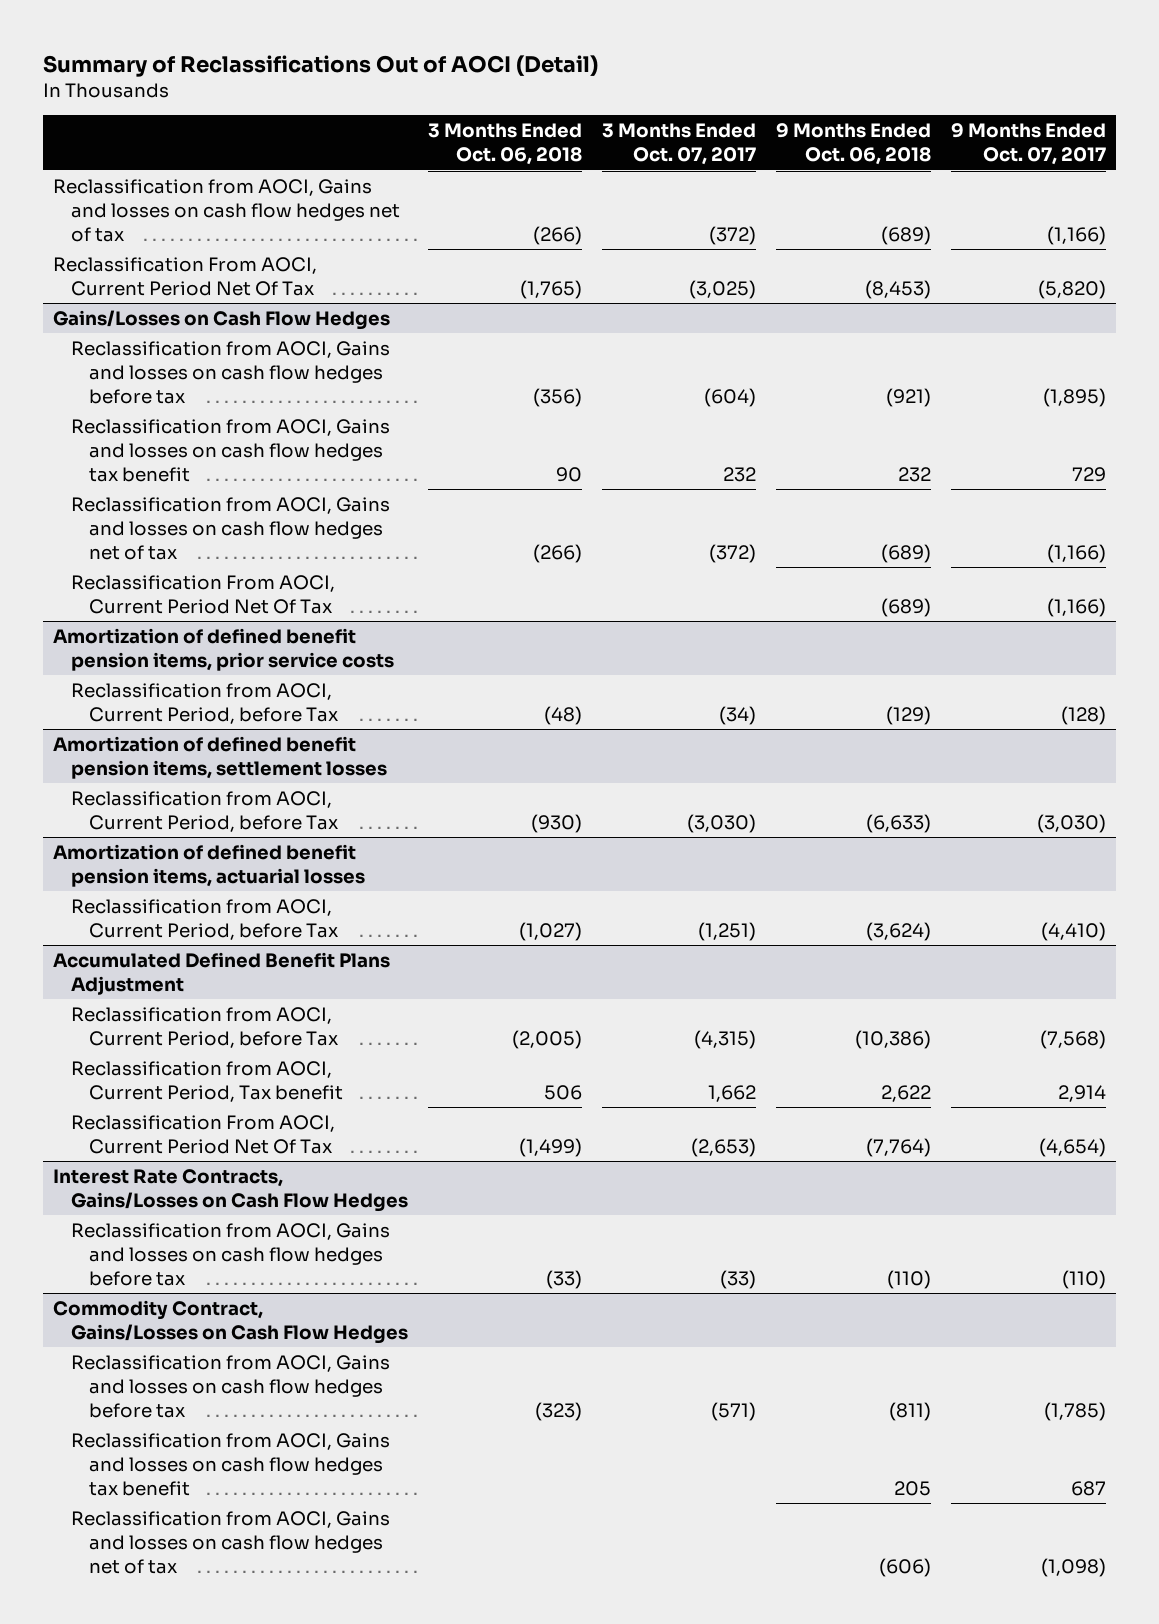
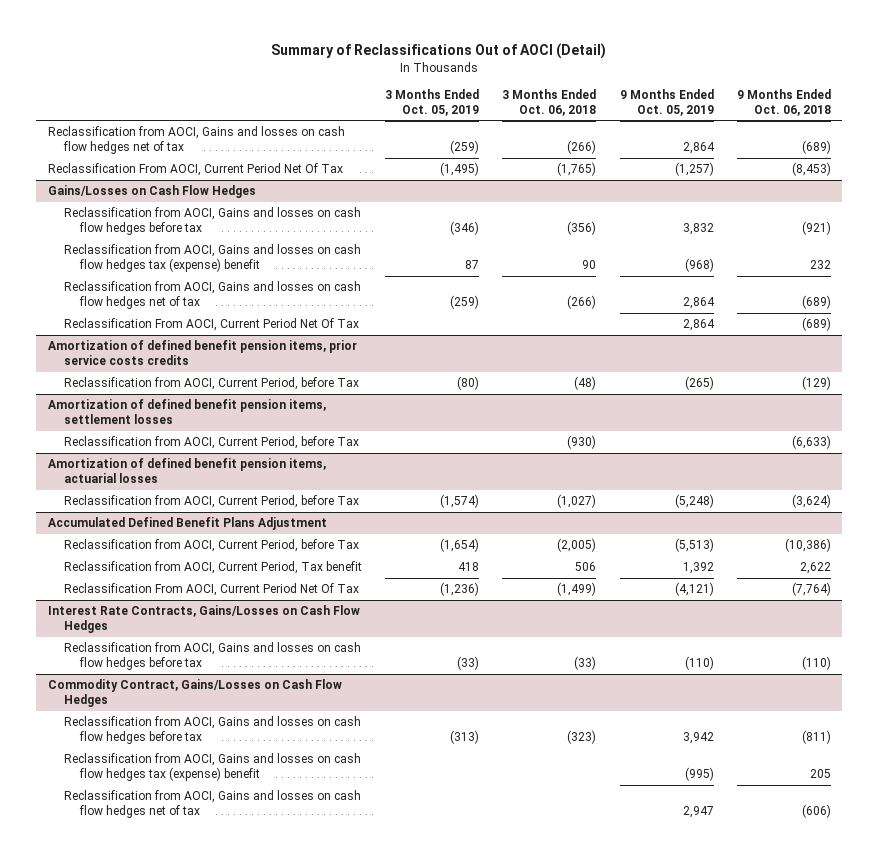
[602,123,757,166] 3 Months Ended Oct. 07, 2017 -> none
[951,123,1107,166] 9 Months Ended Oct. 07, 2017 -> none
none -> [385,89,480,116] 3 Months Ended Oct. 05, 2019
none -> [619,89,714,116] 9 Months Ended Oct. 05, 2019
[71,419,391,482] Reclassification from AOCI, Gains and losses on cash flow hedges tax benefit -> [64,244,362,272] Reclassification from AOCI, Gains and losses on cash flow hedges tax (expense) benefit
[53,628,395,671] Amortization of defined benefit pension items, prior service costs -> [48,340,358,365] Amortization of defined benefit pension items, prior service costs credits
[71,1433,391,1496] Reclassification from AOCI, Gains and losses on cash flow hedges tax benefit -> [64,753,362,781] Reclassification from AOCI, Gains and losses on cash flow hedges tax (expense) benefit

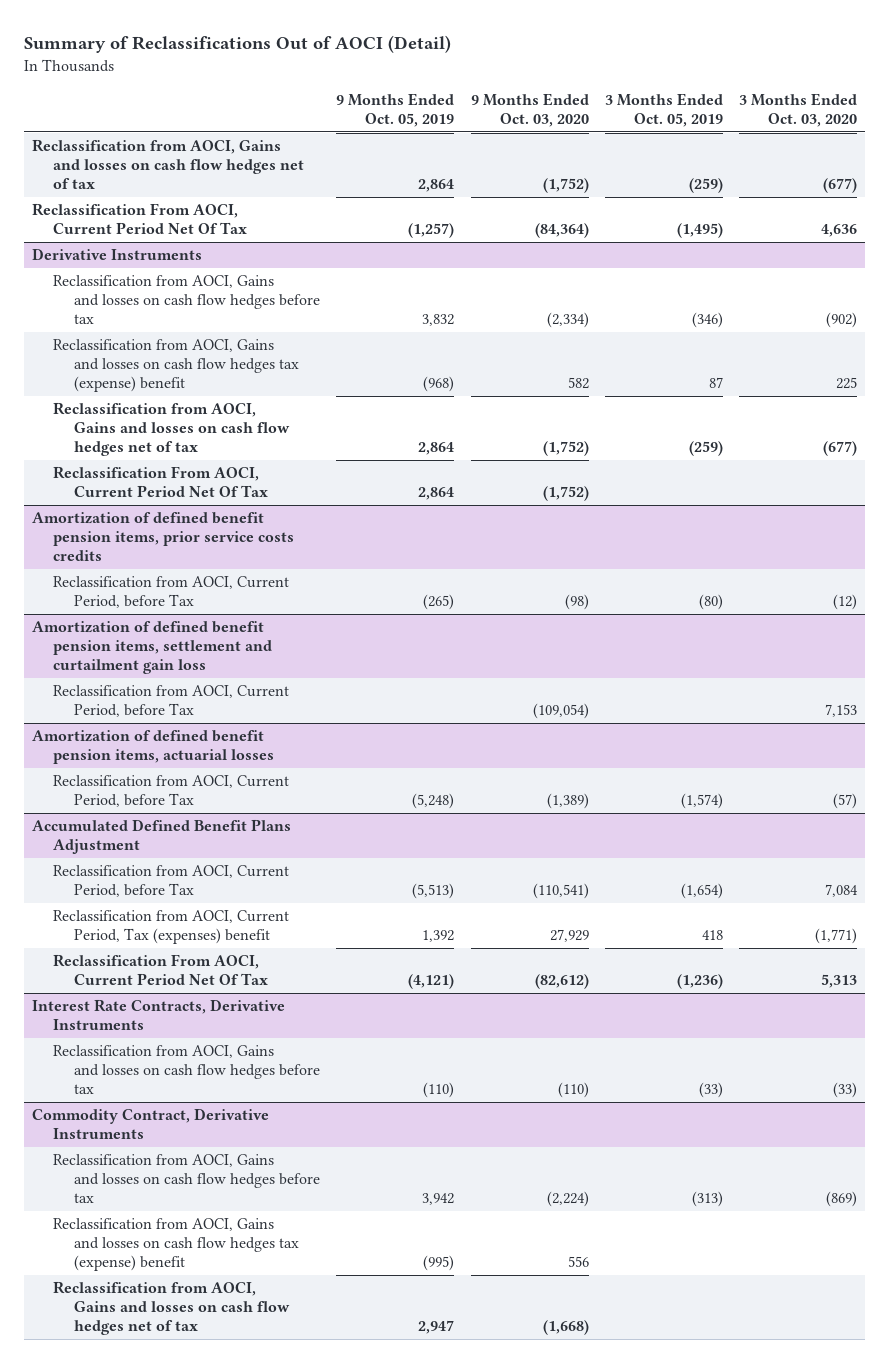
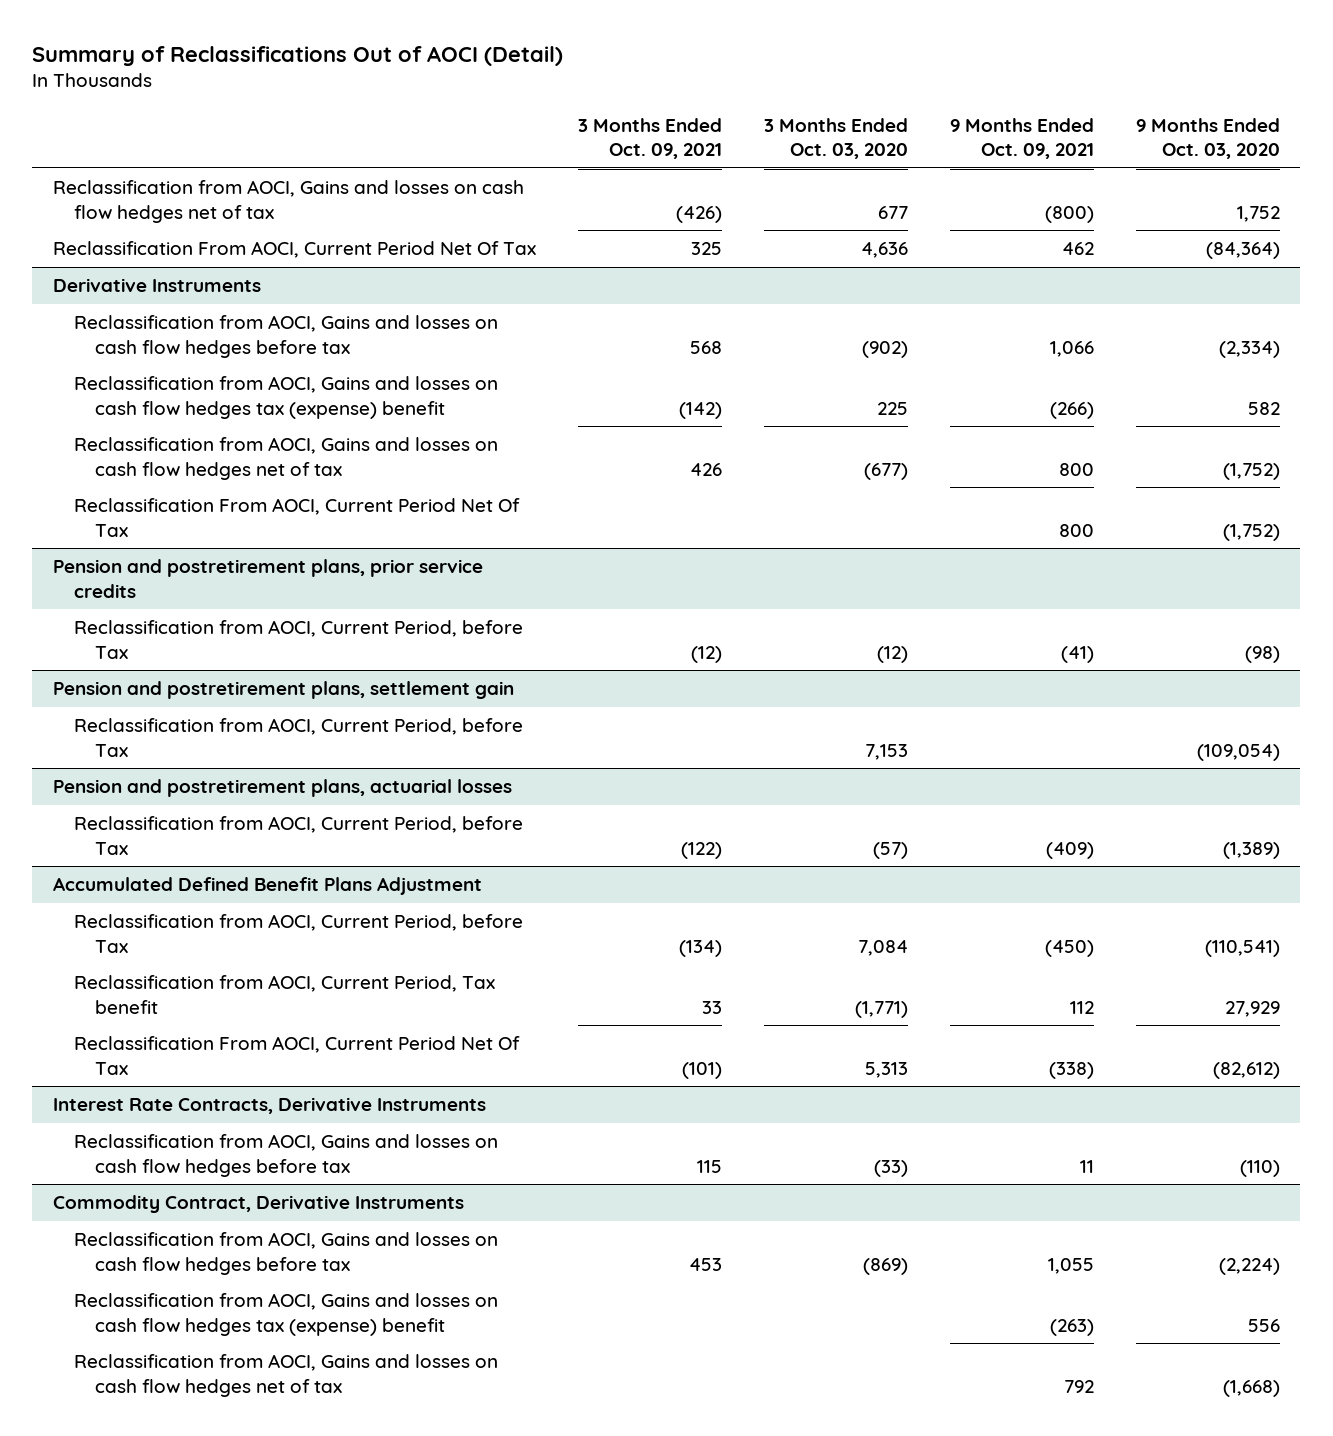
[336,92,455,127] 9 Months Ended Oct. 05, 2019 -> none
[604,92,723,127] 3 Months Ended Oct. 05, 2019 -> none
none -> [578,117,723,159] 3 Months Ended Oct. 09, 2021
none -> [949,117,1094,159] 9 Months Ended Oct. 09, 2021
[542,178,589,194] (1,752) -> [1236,205,1280,222] 1,752
[823,178,858,194] (677) -> [877,205,908,219] 677
[32,512,295,562] Amortization of defined benefit pension items, prior service costs credits -> [53,559,484,598] Pension and postretirement plans, prior service credits
[32,621,273,675] Amortization of defined benefit pension items, settlement and curtailment gain loss -> [53,681,515,700] Pension and postretirement plans, settlement gain
[32,730,275,765] Amortization of defined benefit pension items, actuarial losses -> [53,779,513,798] Pension and postretirement plans, actuarial losses
[53,910,290,945] Reclassification from AOCI, Current Period, Tax (expenses) benefit -> [73,975,495,1014] Reclassification from AOCI, Current Period, Tax benefit

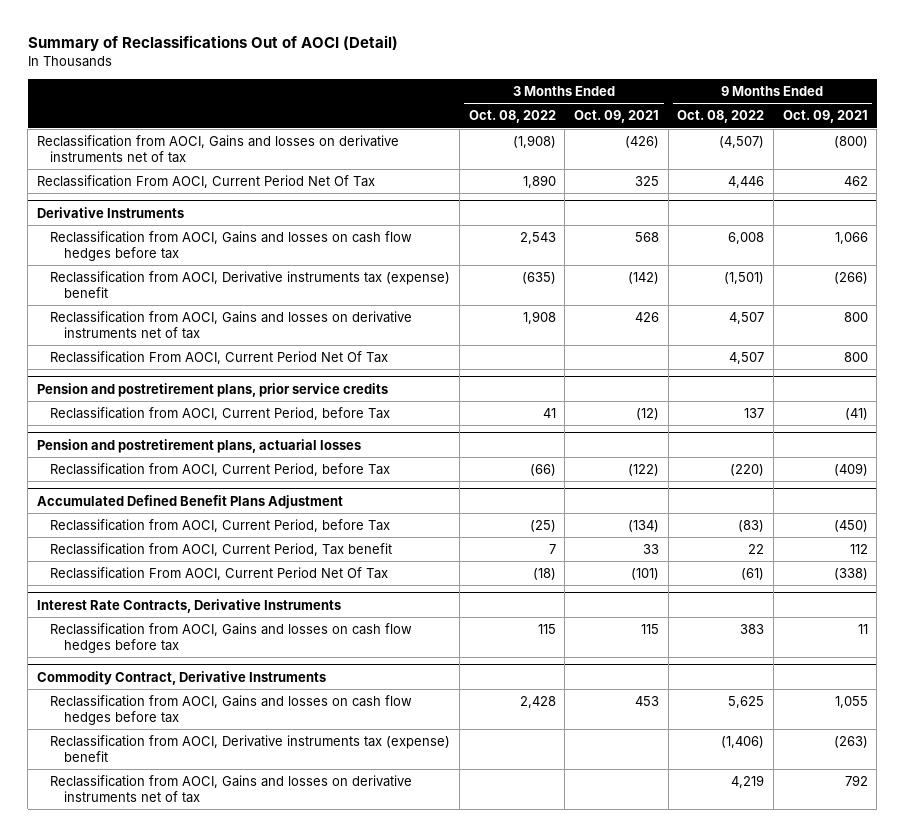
[763,117,908,159] 3 Months Ended Oct. 03, 2020 -> none
[1135,117,1280,159] 9 Months Ended Oct. 03, 2020 -> none
none -> [468,110,556,124] Oct. 08, 2022
none -> [677,110,765,124] Oct. 08, 2022
[53,180,525,223] Reclassification from AOCI, Gains and losses on cash flow hedges net of tax -> [36,134,399,163] Reclassification from AOCI, Gains and losses on derivative instruments net of tax
[73,376,498,419] Reclassification from AOCI, Gains and losses on cash flow hedges tax (expense) benefit -> [50,270,451,298] Reclassification from AOCI, Derivative instruments tax (expense) benefit
[73,437,498,480] Reclassification from AOCI, Gains and losses on cash flow hedges net of tax -> [50,310,413,339] Reclassification from AOCI, Gains and losses on derivative instruments net of tax
[53,681,515,700] Pension and postretirement plans, settlement gain -> none
[73,718,523,757] Reclassification from AOCI, Current Period, before Tax -> none
[73,1293,498,1336] Reclassification from AOCI, Gains and losses on cash flow hedges tax (expense) benefit -> [50,734,451,762] Reclassification from AOCI, Derivative instruments tax (expense) benefit
[73,1354,498,1397] Reclassification from AOCI, Gains and losses on cash flow hedges net of tax -> [50,774,413,803] Reclassification from AOCI, Gains and losses on derivative instruments net of tax

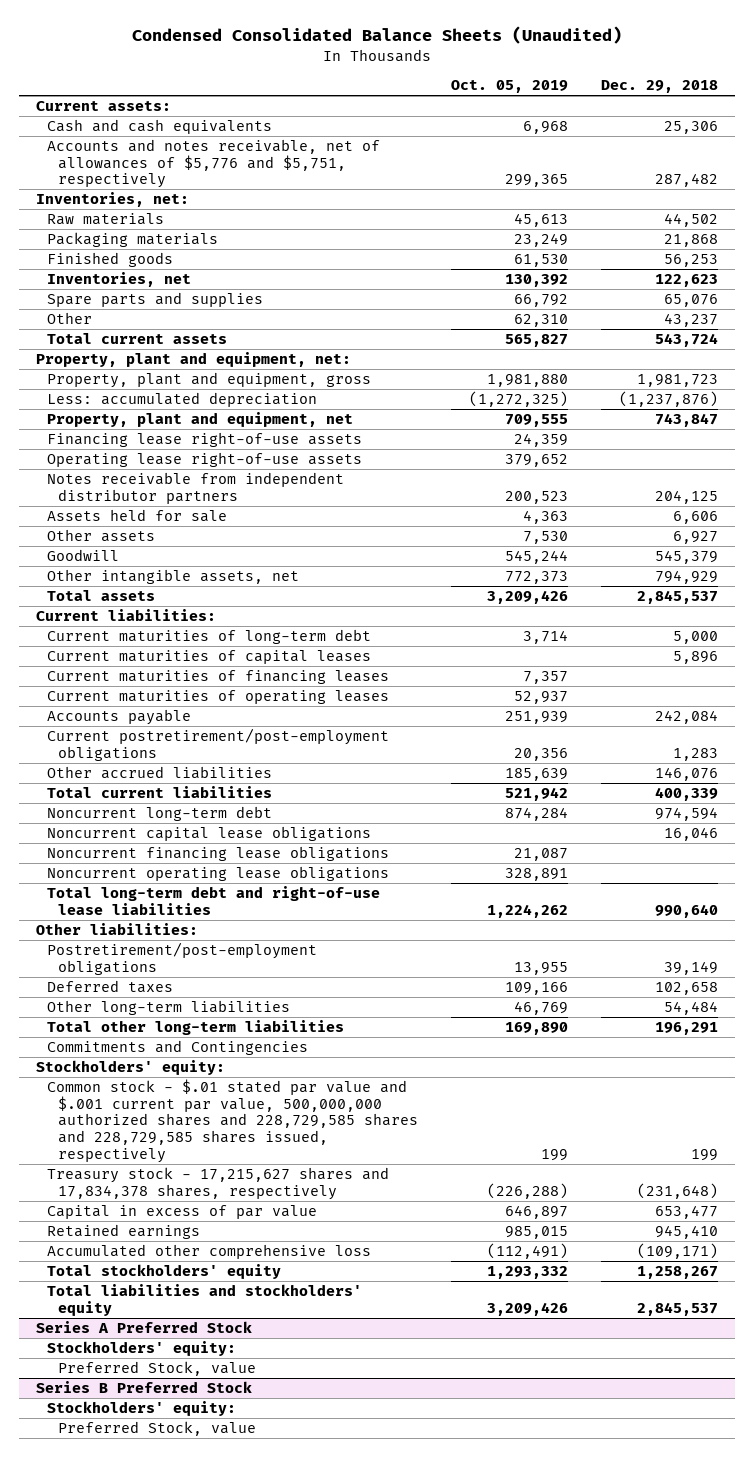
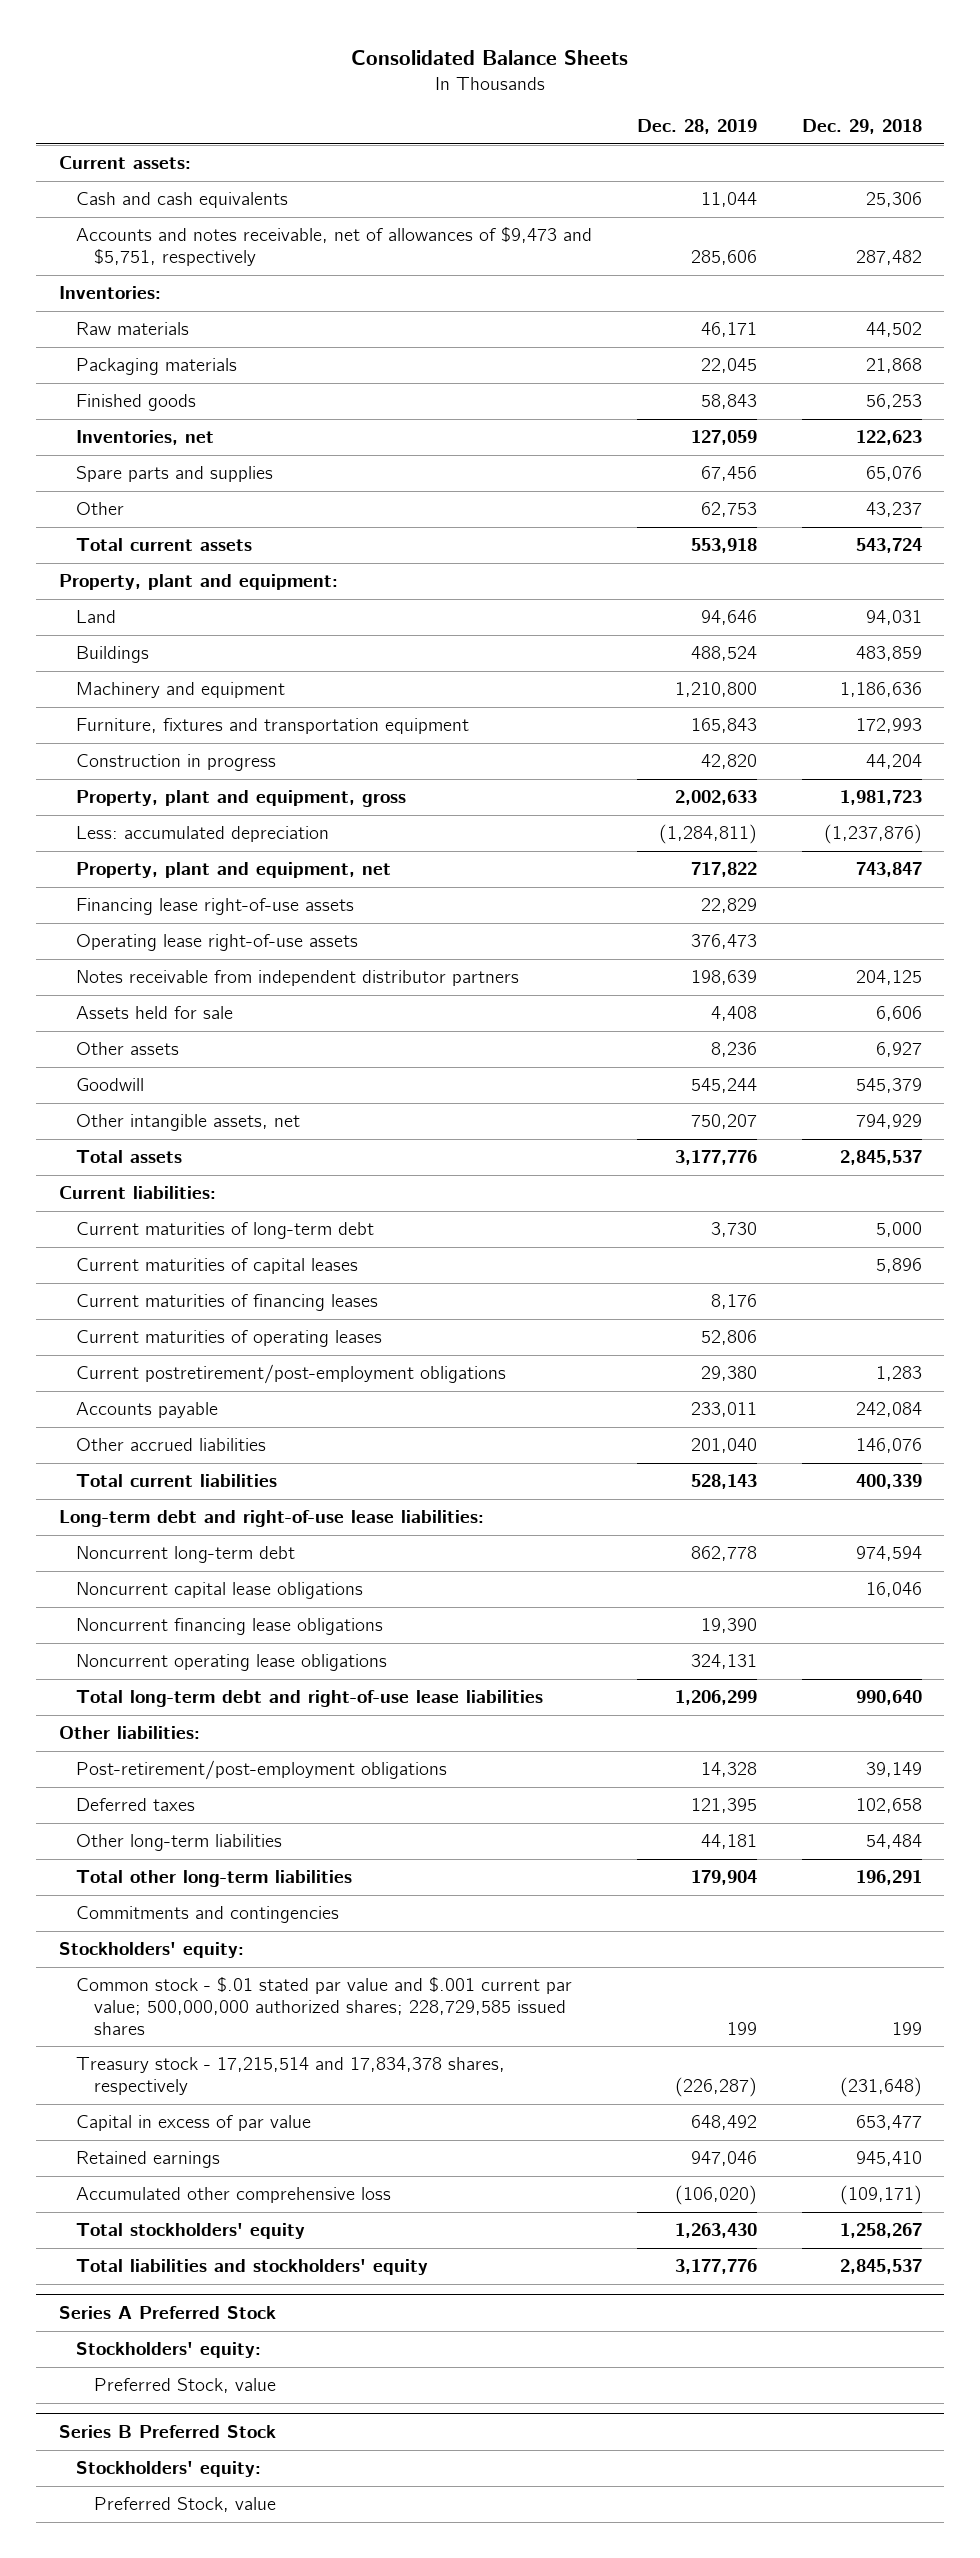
[131,26,622,45] Condensed Consolidated Balance Sheets (Unaudited) -> [351,49,629,65] Consolidated Balance Sheets
[451,80,569,94] Oct. 05, 2019 -> none
none -> [636,119,757,135] Dec. 28, 2019
[46,139,380,189] Accounts and notes receivable, net of allowances of $5,776 and $5,751, respectively -> [76,227,593,267] Accounts and notes receivable, net of allowances of $9,473 and $5,751, respectively
[35,192,189,208] Inventories, net: -> [58,286,161,300] Inventories:
[35,352,351,368] Property, plant and equipment, net: -> [58,574,338,591] Property, plant and equipment:
none -> [76,610,117,624] Land
none -> [76,646,150,664] Buildings
none -> [76,682,286,699] Machinery and equipment
none -> [76,718,470,735] Furniture, fixtures and transportation equipment
none -> [76,754,277,772] Construction in progress
[46,709,191,726] Accounts payable -> [76,1402,219,1419] Accounts payable
none -> [58,1510,484,1528] Long-term debt and right-of-use lease liabilities:
[46,942,317,975] Postretirement/post-employment obligations -> [76,1760,448,1781] Post-retirement/post-employment obligations
[46,1040,308,1056] Commitments and Contingencies -> [76,1906,340,1924] Commitments and contingencies
[46,1079,419,1163] Common stock - $.01 stated par value and $.001 current par value, 500,000,000 authorized shares and 228,729,585 shares and 228,729,585 shares issued, respectively -> [76,1977,573,2035] Common stock - $.01 stated par value and $.001 current par value; 500,000,000 authorized shares; 228,729,585 issued shares
[46,1167,389,1200] Treasury stock - 17,215,627 shares and 17,834,378 shares, respectively -> [76,2057,506,2096] Treasury stock - 17,215,514 and 17,834,378 shares, respectively

